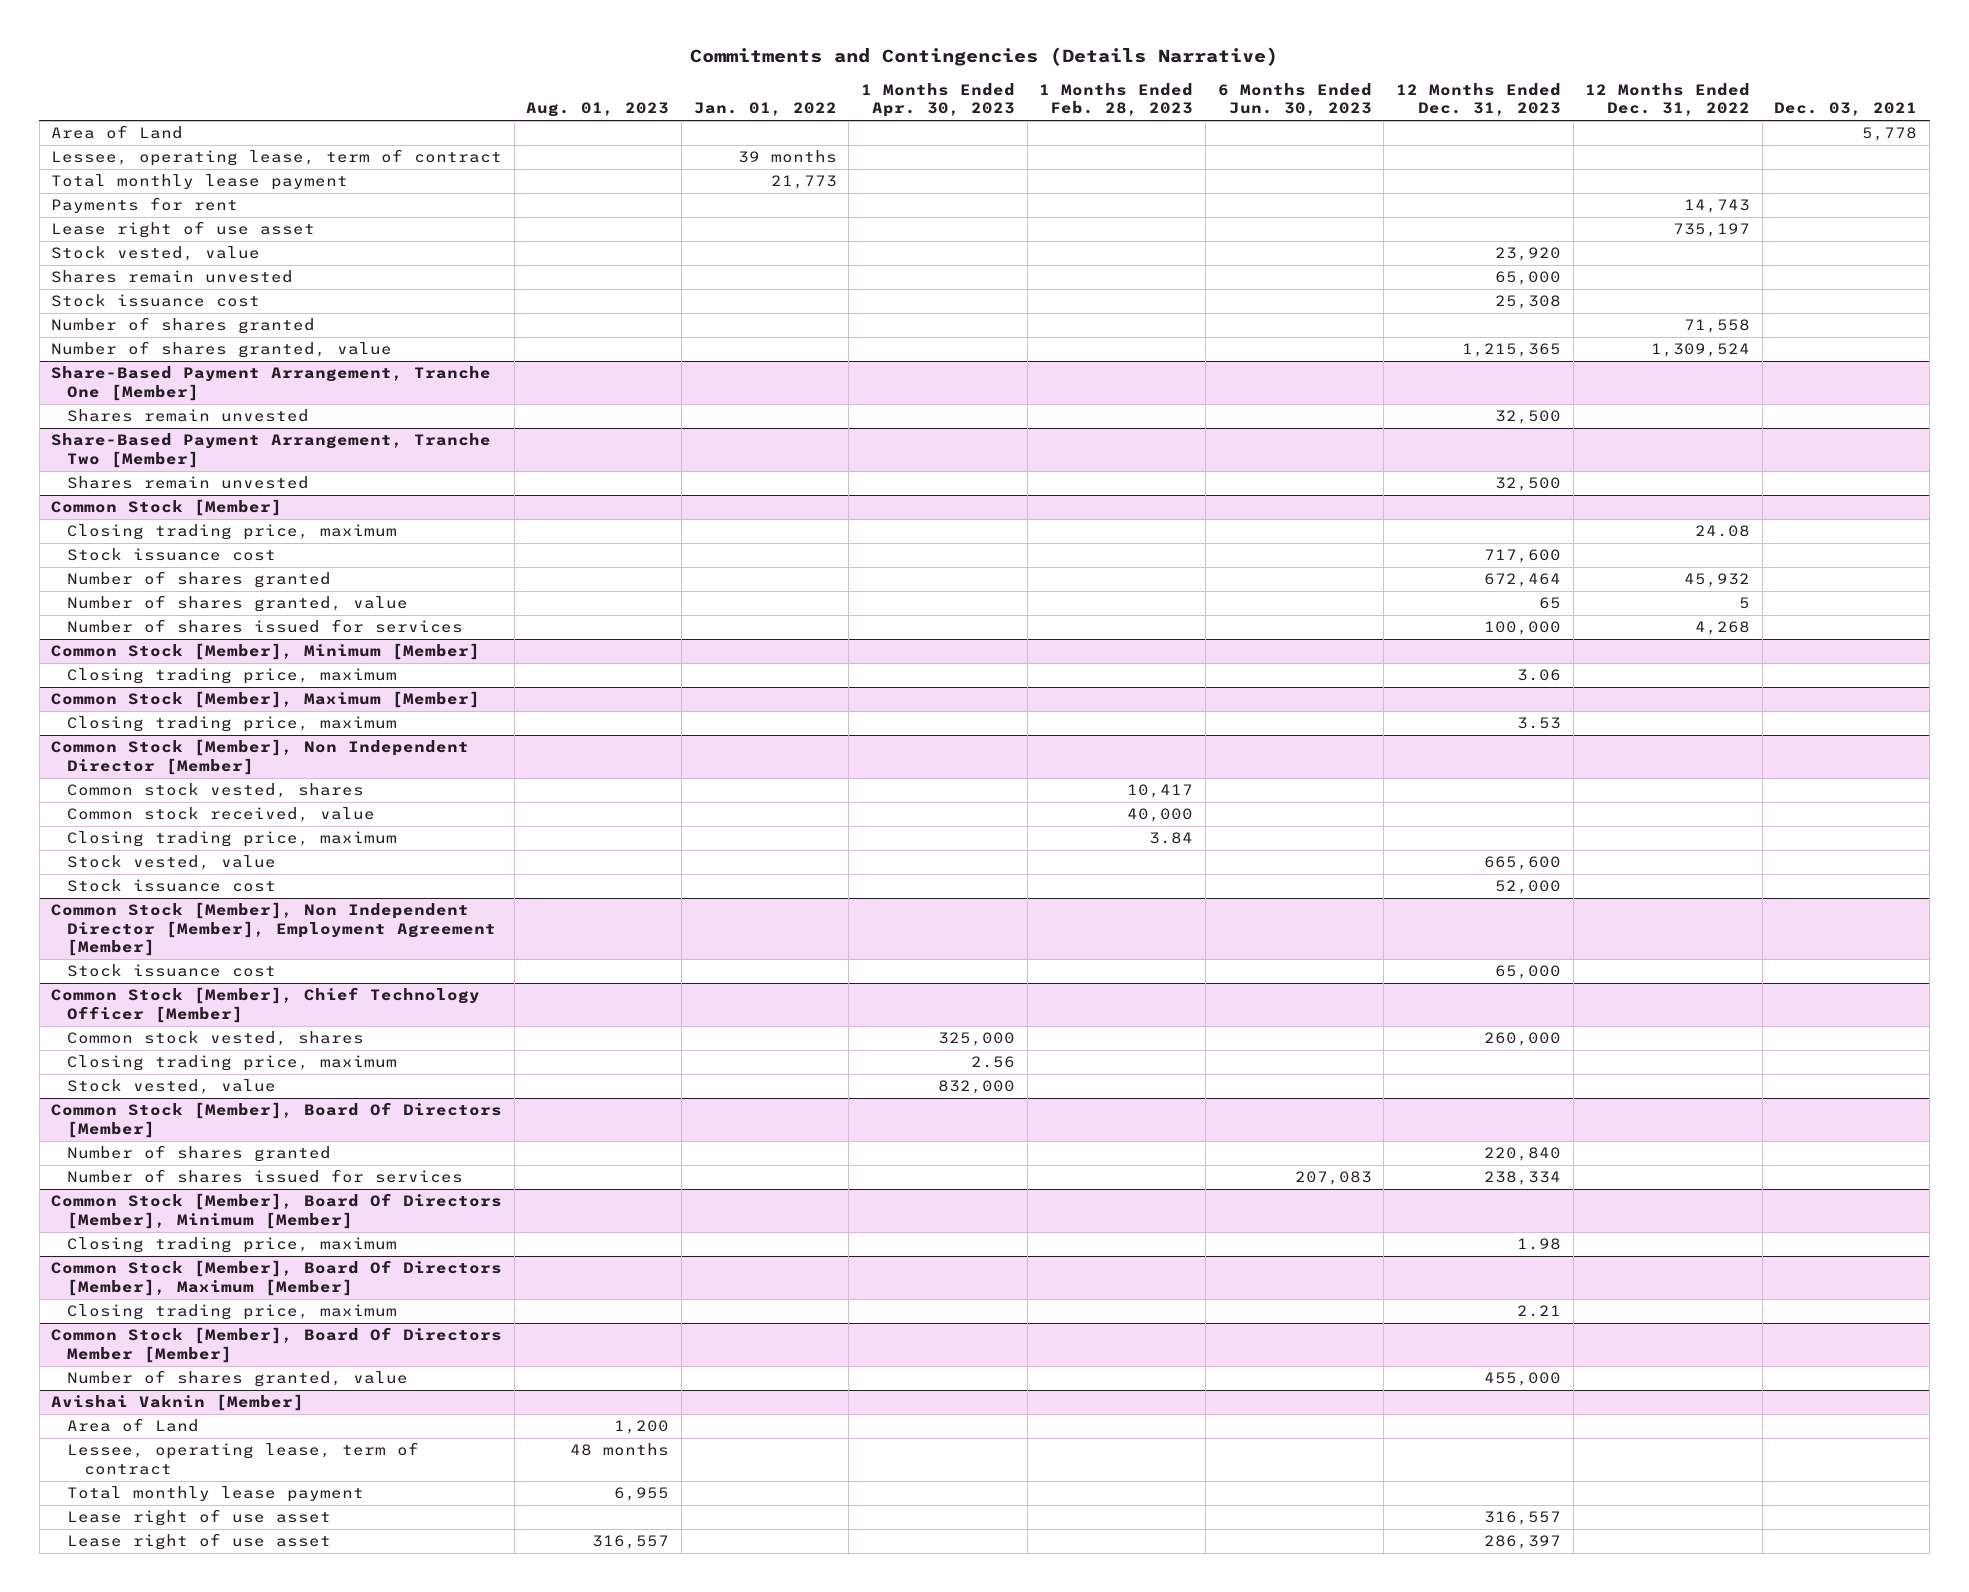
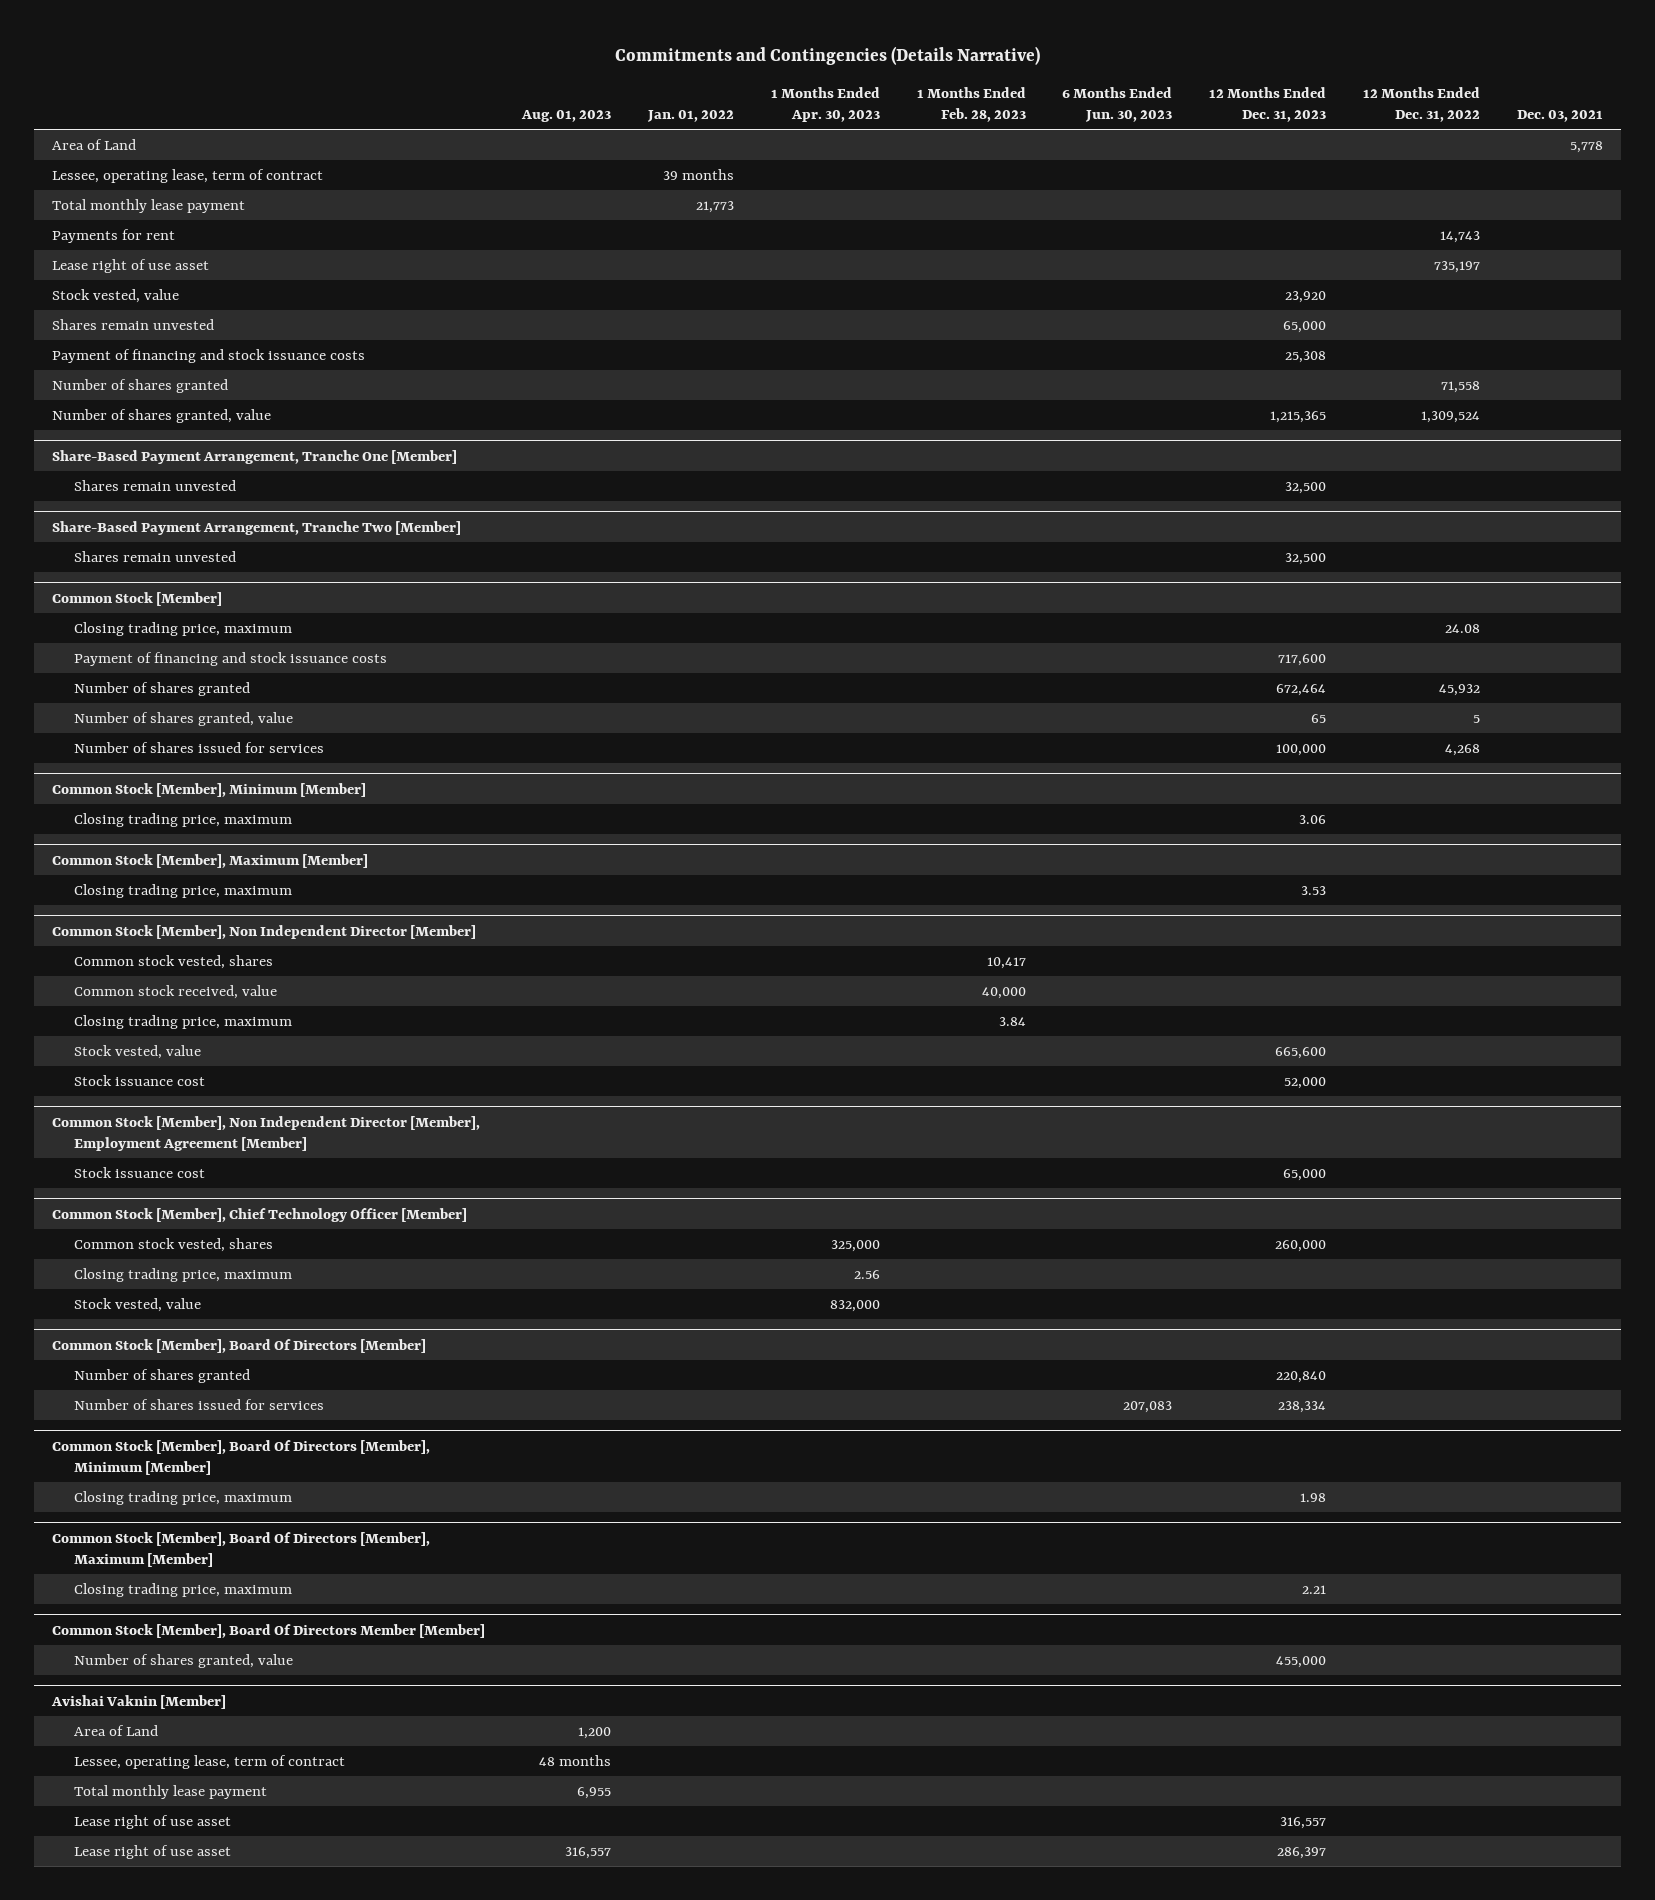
[51,294,261,308] Stock issuance cost -> [52,348,366,363] Payment of financing and stock issuance costs
[67,548,277,562] Stock issuance cost -> [73,651,387,666] Payment of financing and stock issuance costs

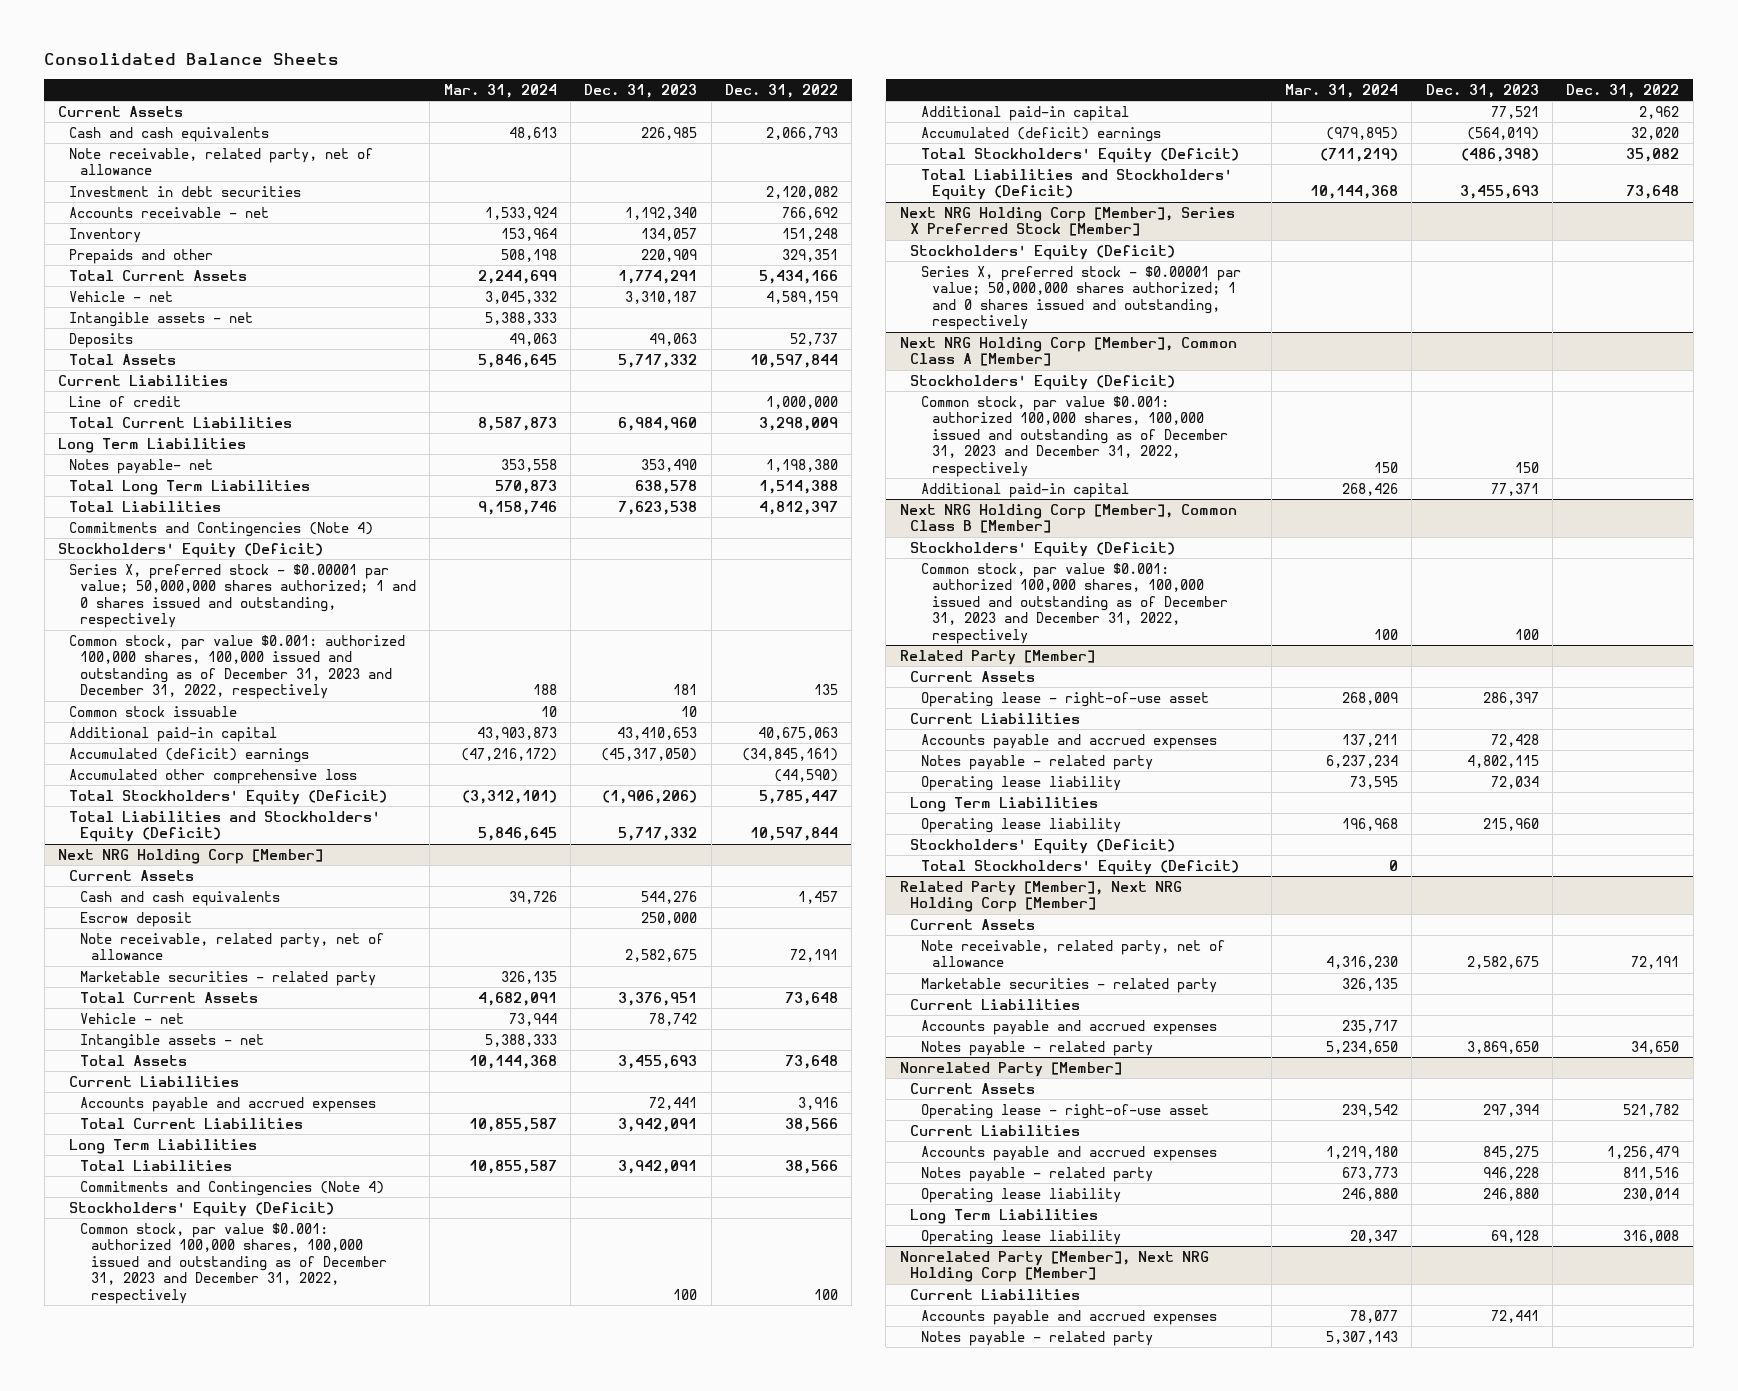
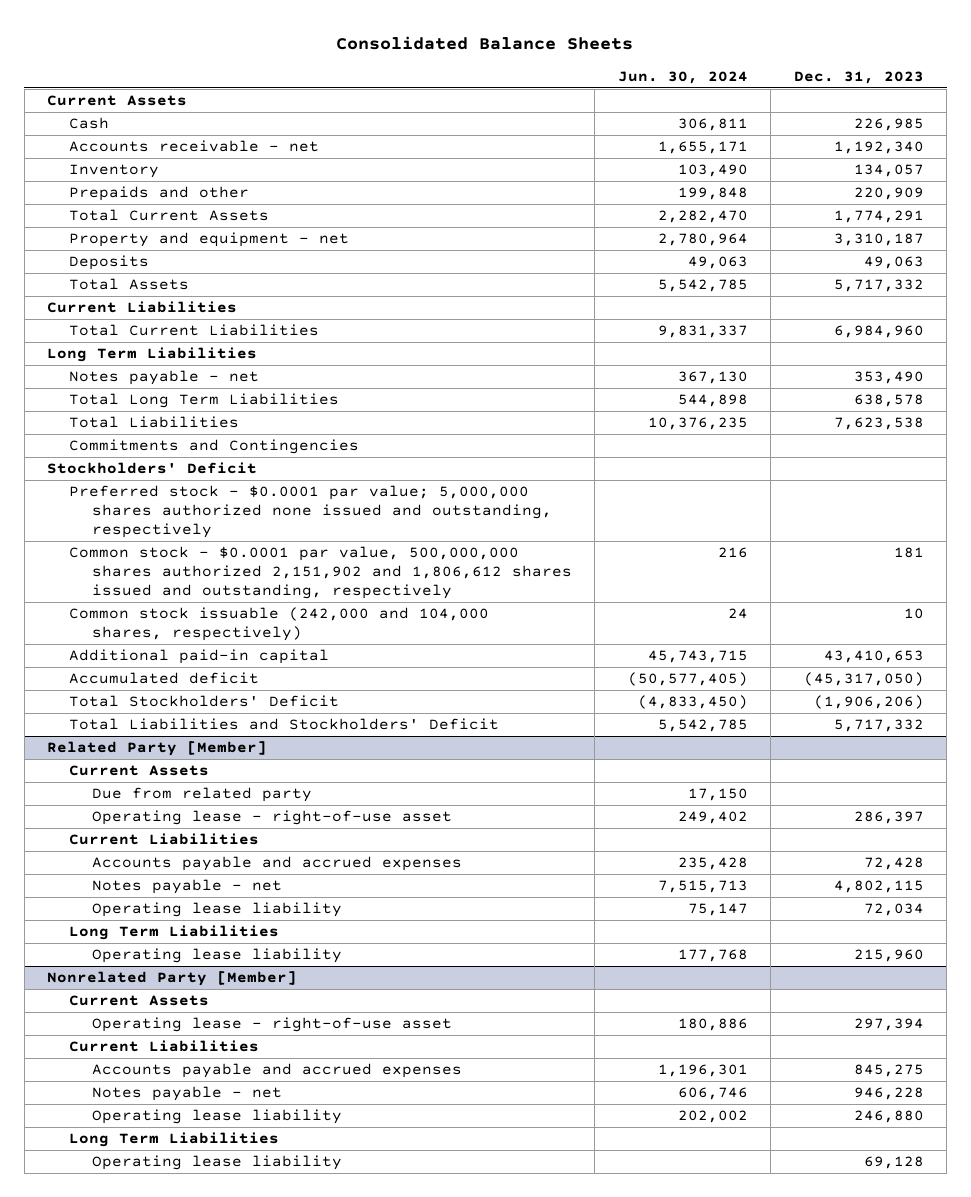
[443,83,557,98] Mar. 31, 2024 -> none
[725,83,839,98] Dec. 31, 2022 -> none
none -> [617,70,748,84] Jun. 30, 2024
[69,147,374,176] Note receivable, related party, net of allowance -> none
[69,185,302,197] Investment in debt securities -> none
[69,126,270,142] Cash and cash equivalents -> [69,117,110,130] Cash
[69,311,254,327] Intangible assets - net -> none
[69,290,174,302] Vehicle - net -> [69,232,350,248] Property and equipment - net
[69,395,182,407] Line of credit -> none
[69,458,214,474] Notes payable- net -> [69,370,260,386] Notes payable - net
[69,521,374,537] Commitments and Contingencies (Note 4) -> [69,439,360,455] Commitments and Contingencies
[58,542,324,558] Stockholders' Equity (Deficit) -> [47,462,258,475] Stockholders' Deficit
[69,563,417,629] Series X, preferred stock - $0.00001 par value; 50,000,000 shares authorized; 1 and 0 shares issued and outstanding, respectively -> [69,485,552,538] Preferred stock - $0.0001 par value; 5,000,000 shares authorized none issued and outstanding, respectively
[69,634,406,700] Common stock, par value $0.001: authorized 100,000 shares, 100,000 issued and outstanding as of December 31, 2023 and December 31, 2022, respectively -> [69,546,572,599] Common stock - $0.0001 par value, 500,000,000 shares authorized 2,151,902 and 1,806,612 shares issued and outstanding, respectively
[69,705,238,717] Common stock issuable -> [69,607,490,642] Common stock issuable (242,000 and 104,000 shares, respectively)
[69,768,358,784] Accumulated other comprehensive loss -> none
[58,848,324,864] Next NRG Holding Corp [Member] -> none
[69,869,195,881] Current Assets -> none
[80,890,281,906] Cash and cash equivalents -> none
[80,911,193,927] Escrow deposit -> none
[80,932,385,961] Note receivable, related party, net of allowance -> none
[80,970,377,986] Marketable securities - related party -> none
[80,991,259,1003] Total Current Assets -> none
[80,1012,185,1024] Vehicle - net -> none
[80,1033,265,1049] Intangible assets - net -> none
[80,1054,188,1066] Total Assets -> none
[69,1075,240,1087] Current Liabilities -> none
[80,1096,377,1112] Accounts payable and accrued expenses -> none
[80,1117,304,1129] Total Current Liabilities -> none
[69,1138,258,1154] Long Term Liabilities -> none
[80,1159,233,1171] Total Liabilities -> none
[80,1180,385,1196] Commitments and Contingencies (Note 4) -> none
[69,1201,335,1217] Stockholders' Equity (Deficit) -> none
[80,1222,387,1304] Common stock, par value $0.001: authorized 100,000 shares, 100,000 issued and outstanding as of December 31, 2023 and December 31, 2022, respectively -> none
[921,105,1130,121] Additional paid-in capital -> none
[921,126,1162,142] Accumulated (deficit) earnings -> none
[921,147,1240,163] Total Stockholders' Equity (Deficit) -> none
[921,168,1233,201] Total Liabilities and Stockholders' Equity (Deficit) -> none
[899,206,1235,237] Next NRG Holding Corp [Member], Series X Preferred Stock [Member] -> none
[910,244,1176,260] Stockholders' Equity (Deficit) -> none
[921,265,1242,331] Series X, preferred stock - $0.00001 par value; 50,000,000 shares authorized; 1 and 0 shares issued and outstanding, respectively -> none
[899,336,1237,367] Next NRG Holding Corp [Member], Common Class A [Member] -> none
[910,374,1176,390] Stockholders' Equity (Deficit) -> none
[921,395,1229,477] Common stock, par value $0.001: authorized 100,000 shares, 100,000 issued and outstanding as of December 31, 2023 and December 31, 2022, respectively -> none
[921,482,1130,498] Additional paid-in capital -> none
[899,503,1237,534] Next NRG Holding Corp [Member], Common Class B [Member] -> none
[910,541,1176,557] Stockholders' Equity (Deficit) -> none
[921,562,1229,644] Common stock, par value $0.001: authorized 100,000 shares, 100,000 issued and outstanding as of December 31, 2023 and December 31, 2022, respectively -> none
[69,747,310,763] Accumulated (deficit) earnings -> [69,672,260,685] Accumulated deficit
[69,789,388,805] Total Stockholders' Equity (Deficit) -> [69,695,340,708] Total Stockholders' Deficit
[69,810,381,843] Total Liabilities and Stockholders' Equity (Deficit) -> [69,718,500,731] Total Liabilities and Stockholders' Deficit
none -> [91,787,312,803] Due from related party
[921,754,1154,770] Notes payable - related party -> [91,879,282,895] Notes payable - net
[910,838,1176,854] Stockholders' Equity (Deficit) -> none
[921,859,1240,875] Total Stockholders' Equity (Deficit) -> none
[899,880,1182,913] Related Party [Member], Next NRG Holding Corp [Member] -> none
[910,918,1036,930] Current Assets -> none
[921,939,1226,968] Note receivable, related party, net of allowance -> none
[921,977,1218,993] Marketable securities - related party -> none
[910,998,1081,1010] Current Liabilities -> none
[921,1019,1218,1035] Accounts payable and accrued expenses -> none
[921,1040,1154,1056] Notes payable - related party -> none
[921,1166,1154,1182] Notes payable - related party -> [91,1086,282,1102] Notes payable - net
[899,1250,1209,1283] Nonrelated Party [Member], Next NRG Holding Corp [Member] -> none
[910,1288,1081,1300] Current Liabilities -> none
[921,1309,1218,1325] Accounts payable and accrued expenses -> none
[921,1330,1154,1346] Notes payable - related party -> none

